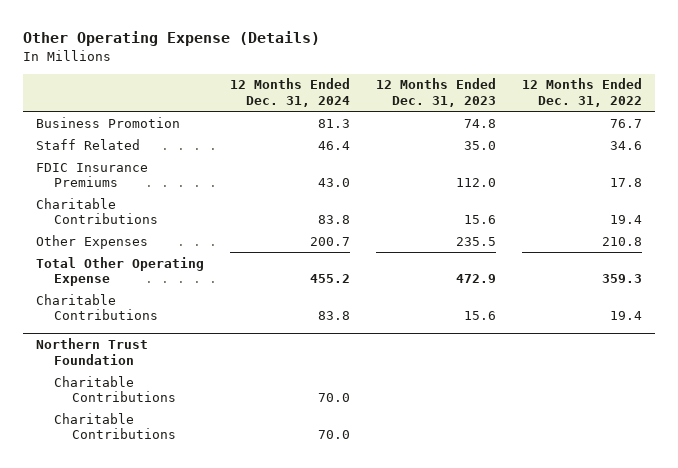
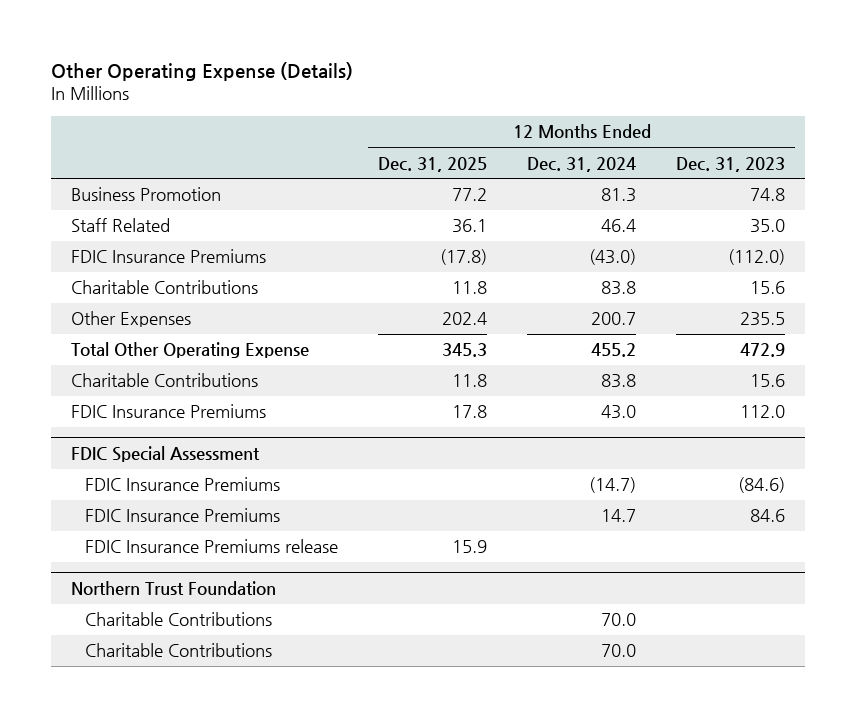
[521,78,642,107] 12 Months Ended Dec. 31, 2022 -> none
none -> [378,156,488,172] Dec. 31, 2025
none -> [71,249,267,264] FDIC Insurance Premiums
[36,162,149,188] FDIC Insurance Premiums -> [71,404,267,419] FDIC Insurance Premiums
none -> [71,445,261,462] FDIC Special Assessment
none -> [85,477,281,492] FDIC Insurance Premiums
none -> [85,508,281,523] FDIC Insurance Premiums
none -> [85,539,339,554] FDIC Insurance Premiums release

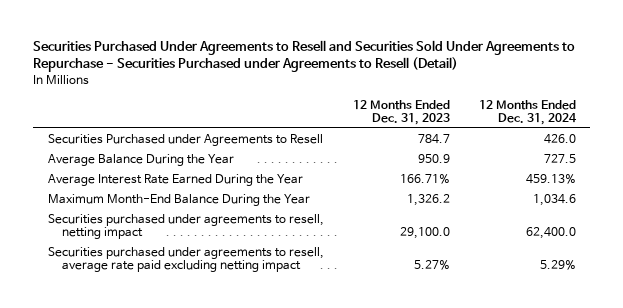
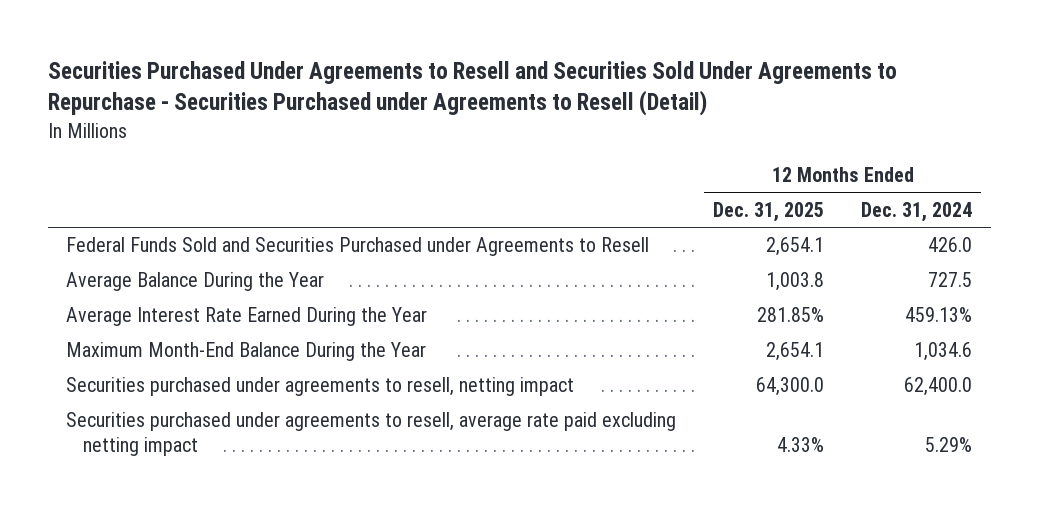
[352,99,450,125] 12 Months Ended Dec. 31, 2023 -> none
none -> [713,201,825,222] Dec. 31, 2025
[47,133,323,146] Securities Purchased under Agreements to Resell -> [66,237,650,257] Federal Funds Sold and Securities Purchased under Agreements to Resell

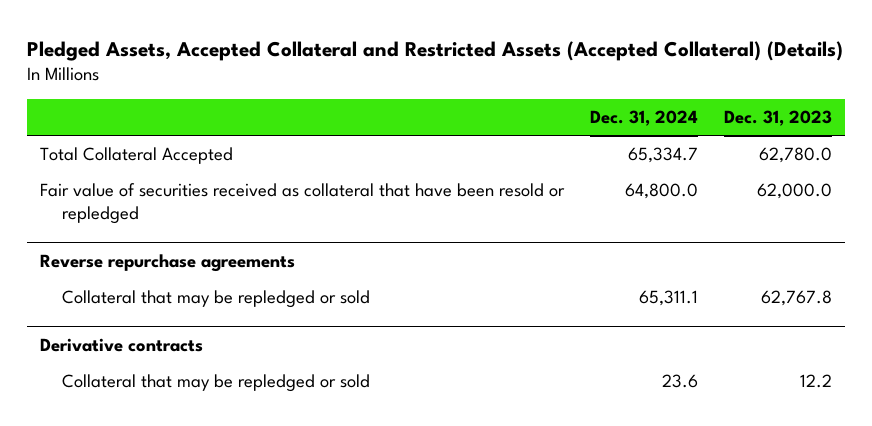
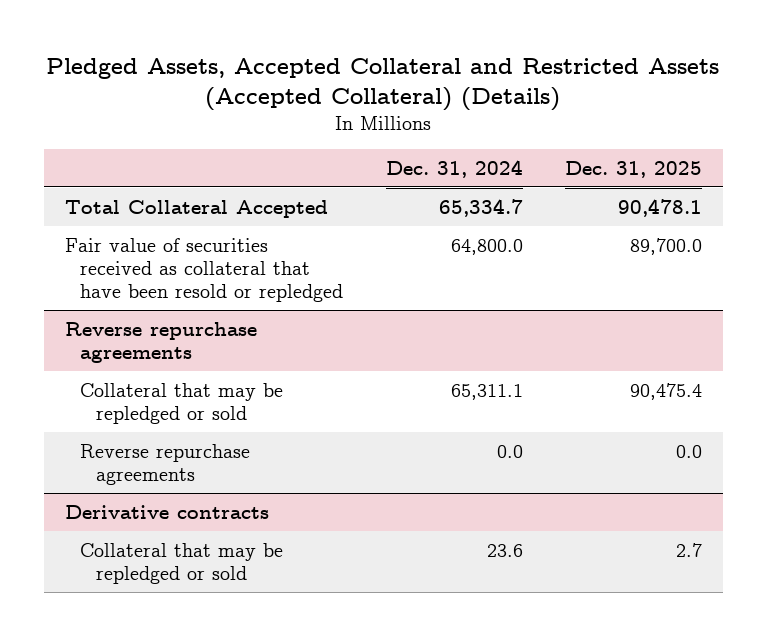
[723,110,832,127] Dec. 31, 2023 -> none
none -> [564,160,702,178] Dec. 31, 2025
none -> [80,443,251,485] Reverse repurchase agreements

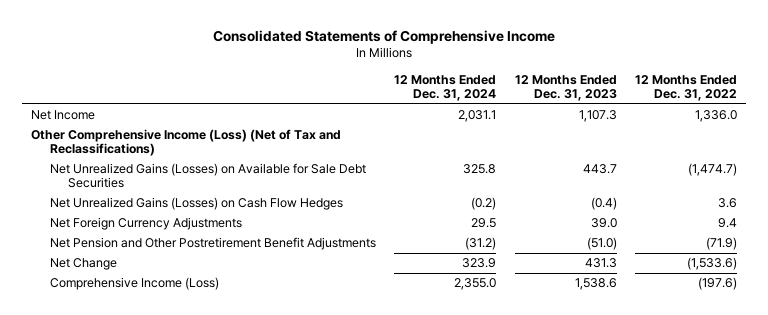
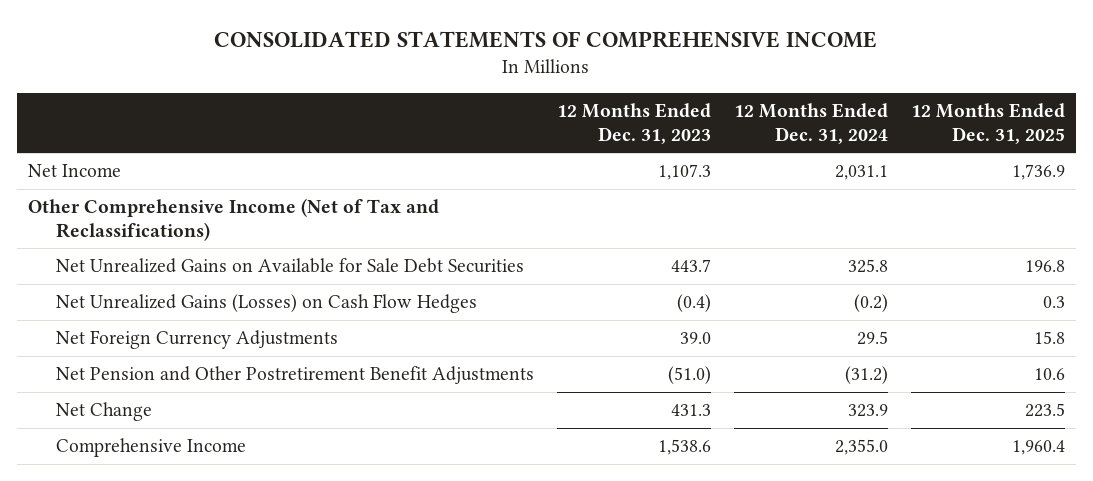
[212,29,555,44] Consolidated Statements of Comprehensive Income -> [214,30,878,48] CONSOLIDATED STATEMENTS OF COMPREHENSIVE INCOME
[634,74,737,102] 12 Months Ended Dec. 31, 2022 -> none
none -> [910,103,1065,144] 12 Months Ended Dec. 31, 2025
[30,129,341,157] Other Comprehensive Income (Loss) (Net of Tax and Reclassifications) -> [27,198,439,241] Other Comprehensive Income (Net of Tax and Reclassifications)
[49,163,366,189] Net Unrealized Gains (Losses) on Available for Sale Debt Securities -> [55,258,524,274] Net Unrealized Gains on Available for Sale Debt Securities
[49,277,219,291] Comprehensive Income (Loss) -> [55,438,246,458] Comprehensive Income

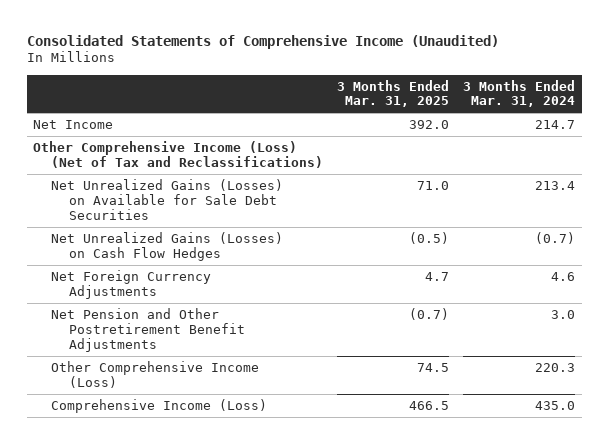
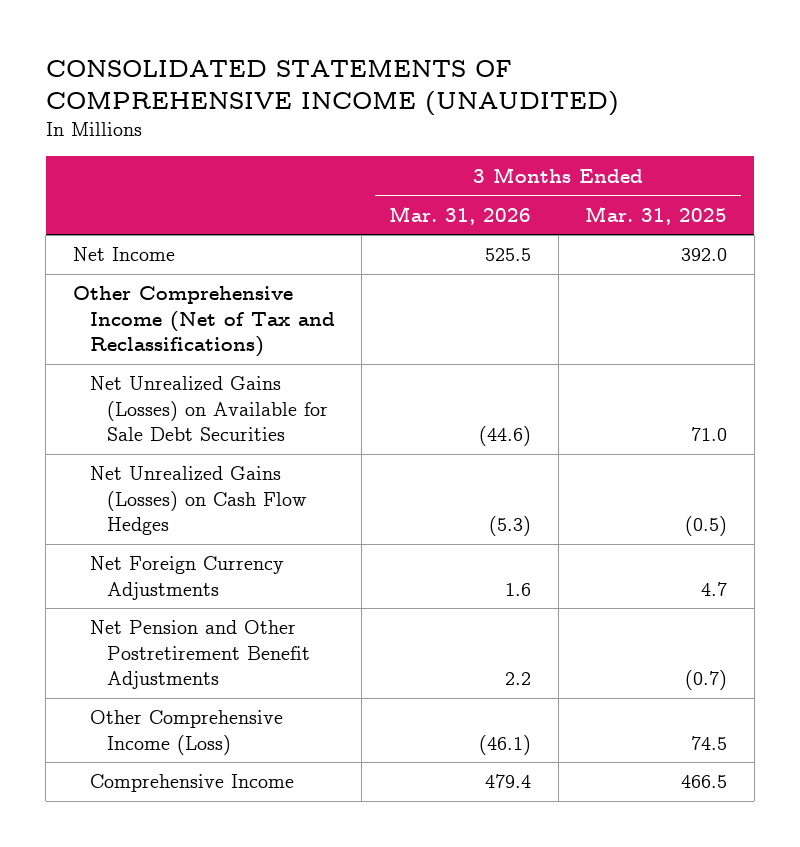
[26,34,499,49] Consolidated Statements of Comprehensive Income (Unaudited) -> [45,59,619,116] CONSOLIDATED STATEMENTS OF COMPREHENSIVE INCOME (UNAUDITED)
[463,79,576,108] 3 Months Ended Mar. 31, 2024 -> none
none -> [388,205,531,225] Mar. 31, 2026
[33,141,324,168] Other Comprehensive Income (Loss) (Net of Tax and Reclassifications) -> [72,286,335,358] Other Comprehensive Income (Net of Tax and Reclassifications)
[51,399,268,414] Comprehensive Income (Loss) -> [89,774,294,793] Comprehensive Income

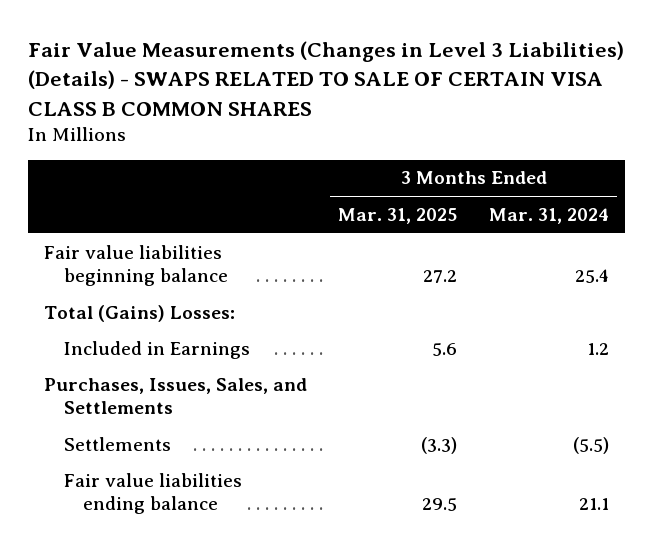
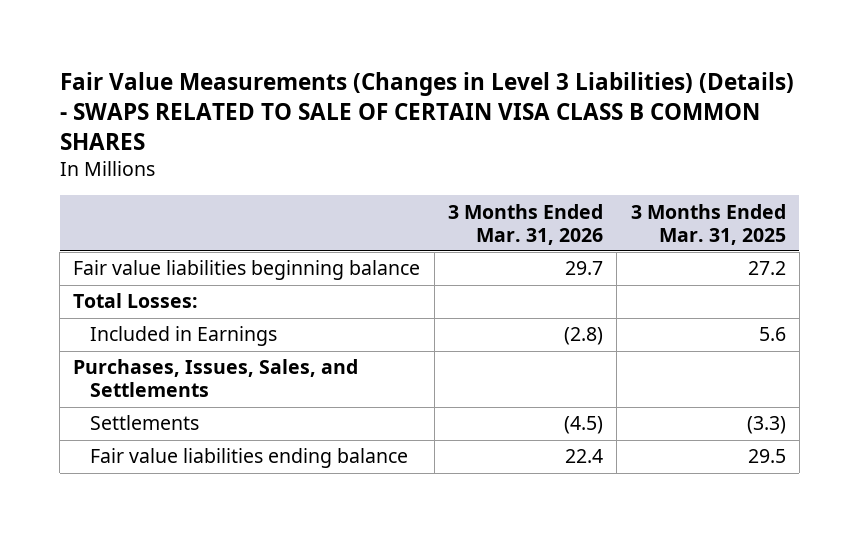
[489,207,610,224] Mar. 31, 2024 -> none
none -> [448,203,604,245] 3 Months Ended Mar. 31, 2026
[43,304,235,322] Total (Gains) Losses: -> [73,293,199,309] Total Losses:

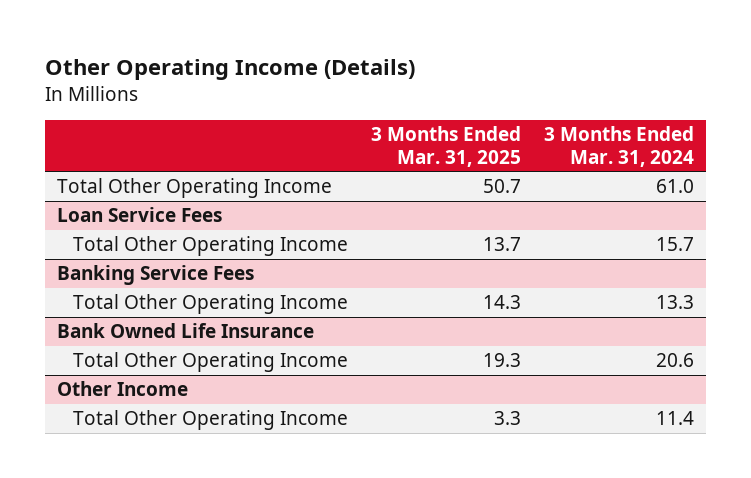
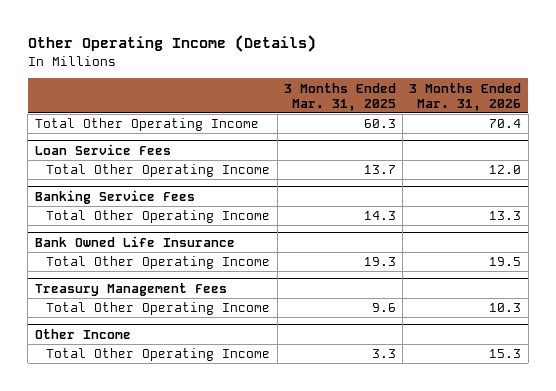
[544,126,695,167] 3 Months Ended Mar. 31, 2024 -> none
none -> [409,82,522,111] 3 Months Ended Mar. 31, 2026
[483,179,522,194] 50.7 -> [363,119,396,129] 60.3
none -> [34,282,227,296] Treasury Management Fees
none -> [46,302,271,316] Total Other Operating Income

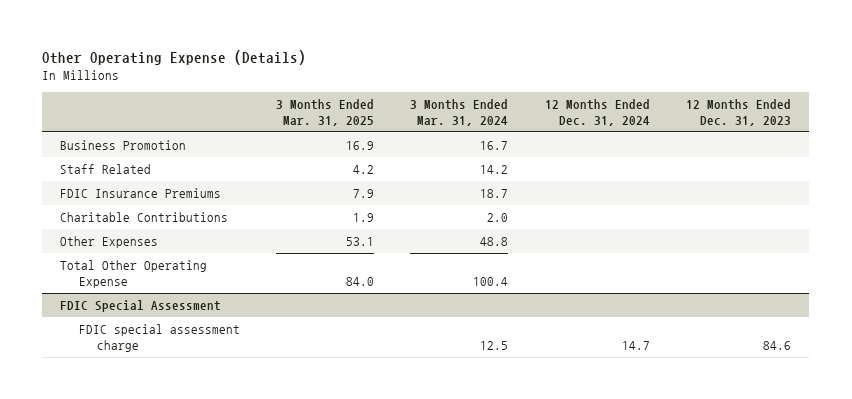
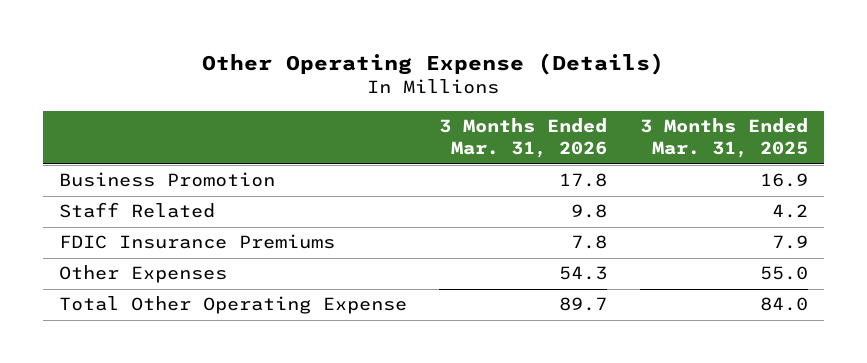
[410,98,509,126] 3 Months Ended Mar. 31, 2024 -> none
[544,98,650,126] 12 Months Ended Dec. 31, 2024 -> none
[686,98,792,126] 12 Months Ended Dec. 31, 2023 -> none
none -> [439,117,608,159] 3 Months Ended Mar. 31, 2026
[60,212,229,223] Charitable Contributions -> none
[346,237,375,247] 53.1 -> [759,266,808,281] 55.0
[60,300,222,313] FDIC Special Assessment -> none
[78,324,240,352] FDIC special assessment charge -> none

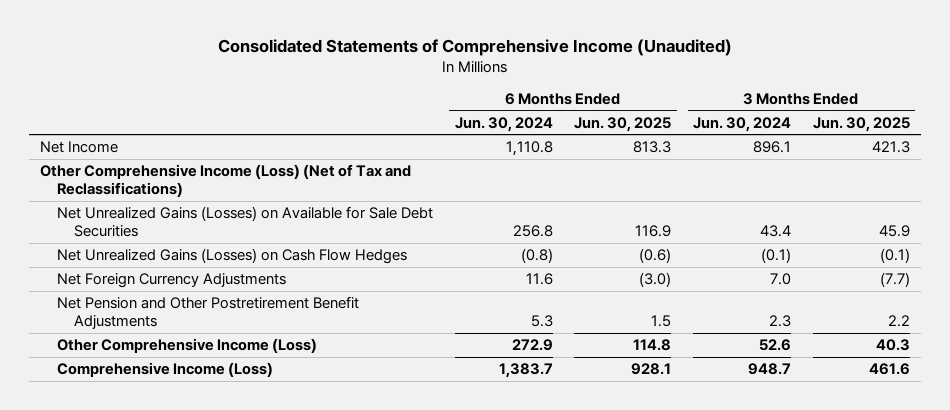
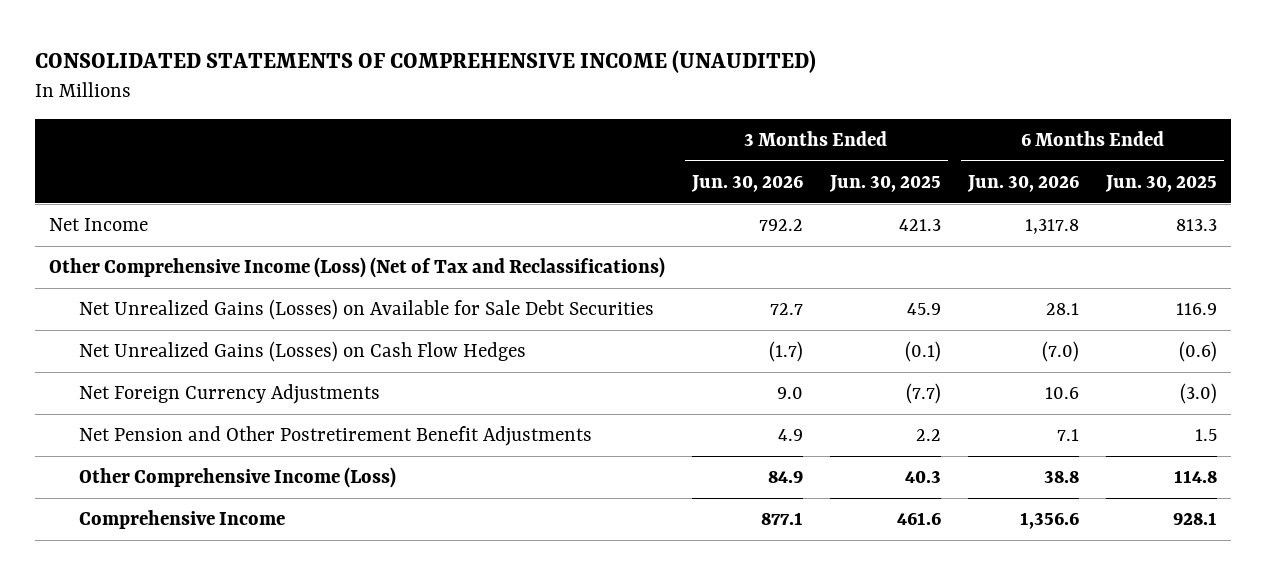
[217,39,732,57] Consolidated Statements of Comprehensive Income (Unaudited) -> [35,50,817,74] CONSOLIDATED STATEMENTS OF COMPREHENSIVE INCOME (UNAUDITED)
[454,116,553,132] Jun. 30, 2024 -> none
[692,116,791,132] Jun. 30, 2024 -> none
none -> [690,174,803,192] Jun. 30, 2026
none -> [967,174,1080,192] Jun. 30, 2026
[56,362,273,378] Comprehensive Income (Loss) -> [78,510,285,530] Comprehensive Income

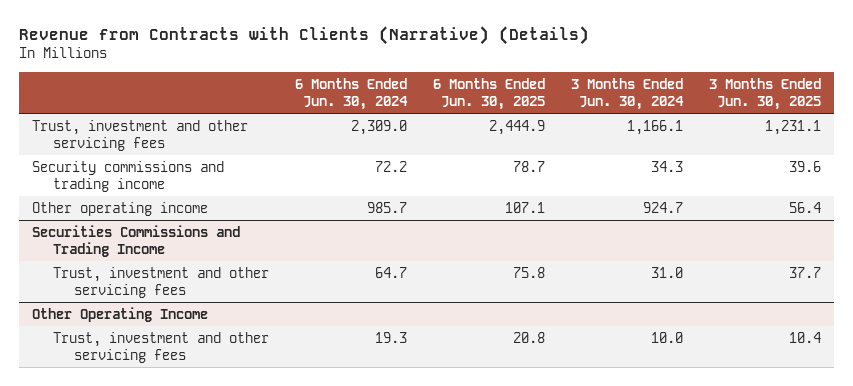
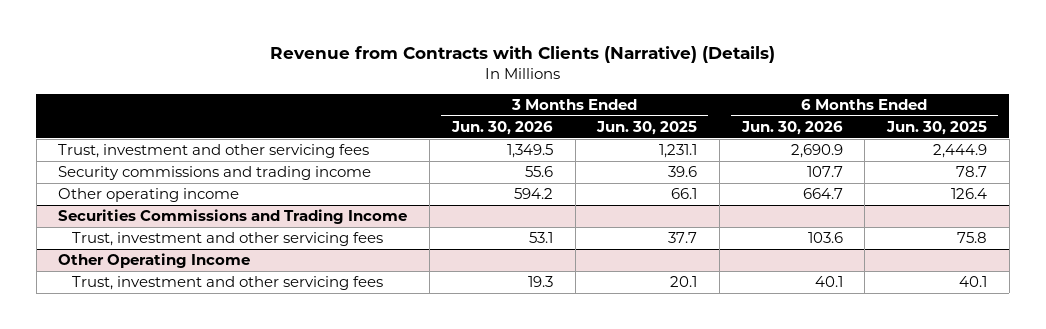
[294,77,408,110] 6 Months Ended Jun. 30, 2024 -> none
[570,77,684,110] 3 Months Ended Jun. 30, 2024 -> none
none -> [450,120,553,135] Jun. 30, 2026
none -> [740,120,843,135] Jun. 30, 2026
[504,201,545,213] 107.1 -> [951,188,988,200] 126.4
[788,201,821,213] 56.4 -> [671,188,698,200] 66.1
[512,331,545,343] 20.8 -> [959,276,988,288] 40.1
[788,331,821,343] 10.4 -> [670,276,698,288] 20.1

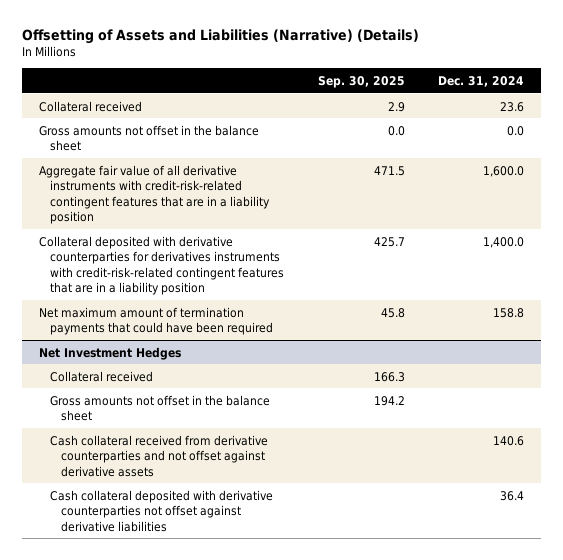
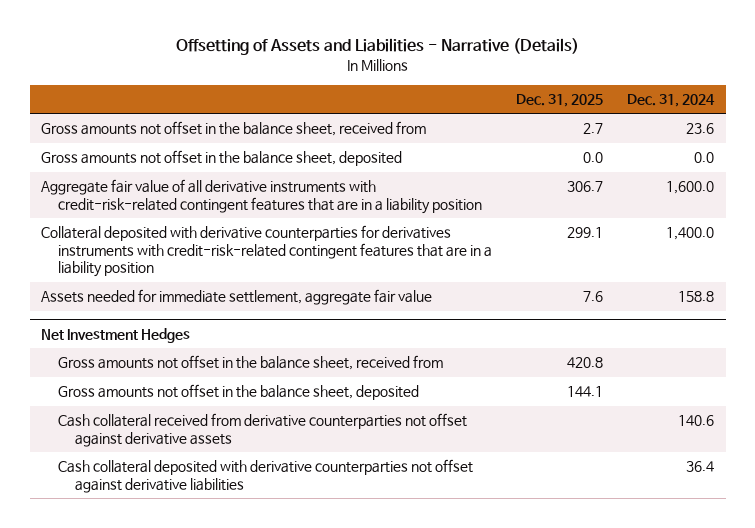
[21,29,419,45] Offsetting of Assets and Liabilities (Narrative) (Details) -> [175,38,579,56] Offsetting of Assets and Liabilities - Narrative (Details)
[317,75,405,88] Sep. 30, 2025 -> none
none -> [515,93,603,107] Dec. 31, 2025
[38,100,142,112] Collateral received -> [41,121,427,137] Gross amounts not offset in the balance sheet, received from
[38,124,259,152] Gross amounts not offset in the balance sheet -> [41,150,403,167] Gross amounts not offset in the balance sheet, deposited
[38,306,273,336] Net maximum amount of termination payments that could have been required -> [41,289,433,306] Assets needed for immediate settlement, aggregate fair value
[49,370,153,382] Collateral received -> [58,355,444,371] Gross amounts not offset in the balance sheet, received from
[49,394,270,422] Gross amounts not offset in the balance sheet -> [58,384,420,401] Gross amounts not offset in the balance sheet, deposited
[49,434,268,477] Cash collateral received from derivative counterparties and not offset against derivative assets -> [58,413,468,447] Cash collateral received from derivative counterparties not offset against derivative assets

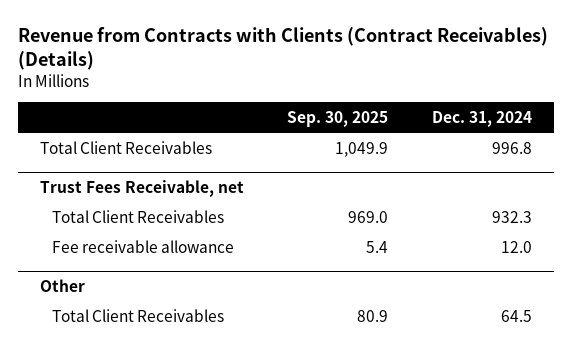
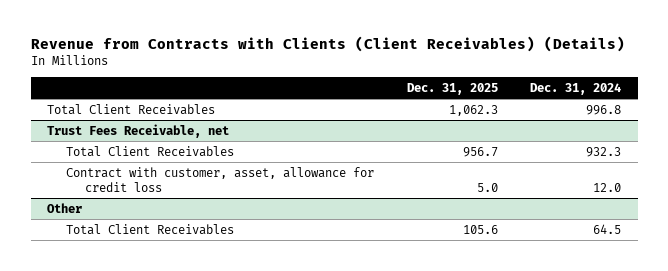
[17,26,548,71] Revenue from Contracts with Clients (Contract Receivables) (Details) -> [30,36,625,53] Revenue from Contracts with Clients (Client Receivables) (Details)
[287,110,389,127] Sep. 30, 2025 -> none
none -> [406,83,498,96] Dec. 31, 2025
[52,239,235,253] Fee receivable allowance -> [65,166,374,193] Contract with customer, asset, allowance for credit loss

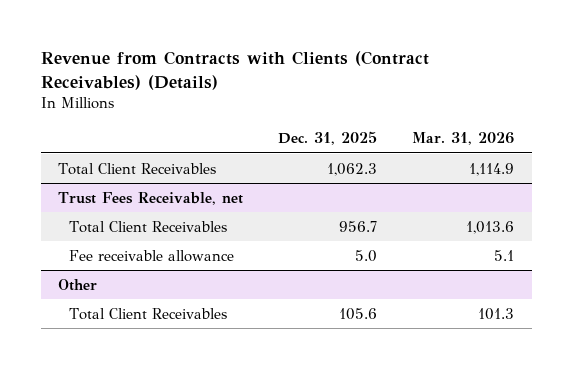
[30,36,625,53] Revenue from Contracts with Clients (Client Receivables) (Details) -> [40,51,429,90] Revenue from Contracts with Clients (Contract Receivables) (Details)
[530,83,622,96] Dec. 31, 2024 -> none
none -> [412,132,515,146] Mar. 31, 2026
[65,166,374,193] Contract with customer, asset, allowance for credit loss -> [69,249,235,262] Fee receivable allowance

